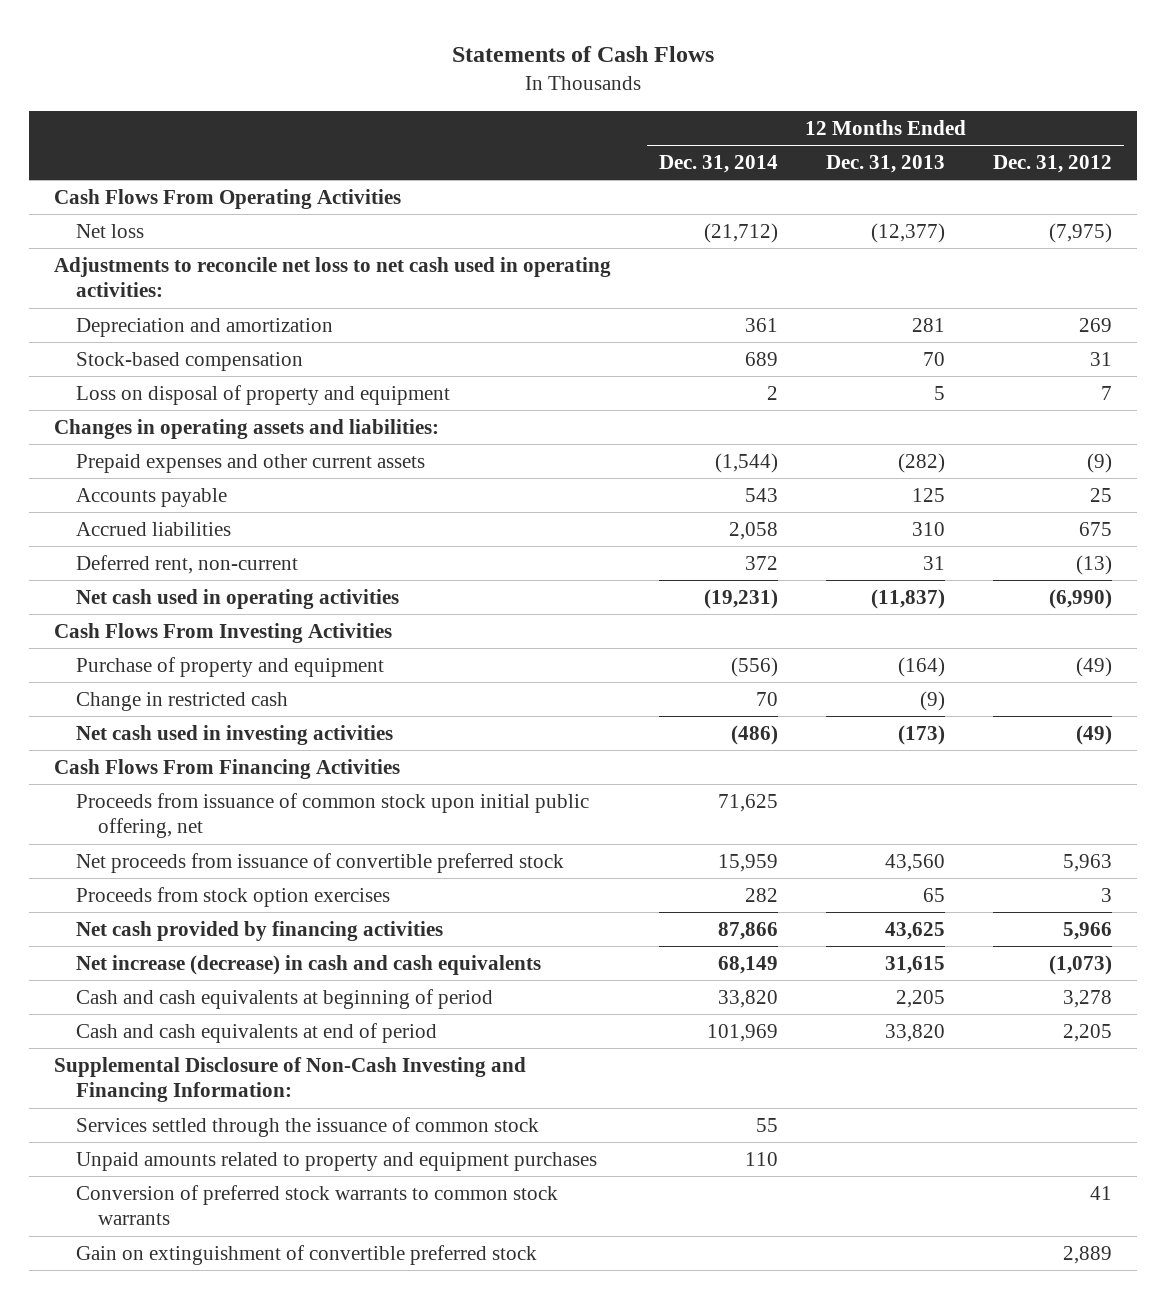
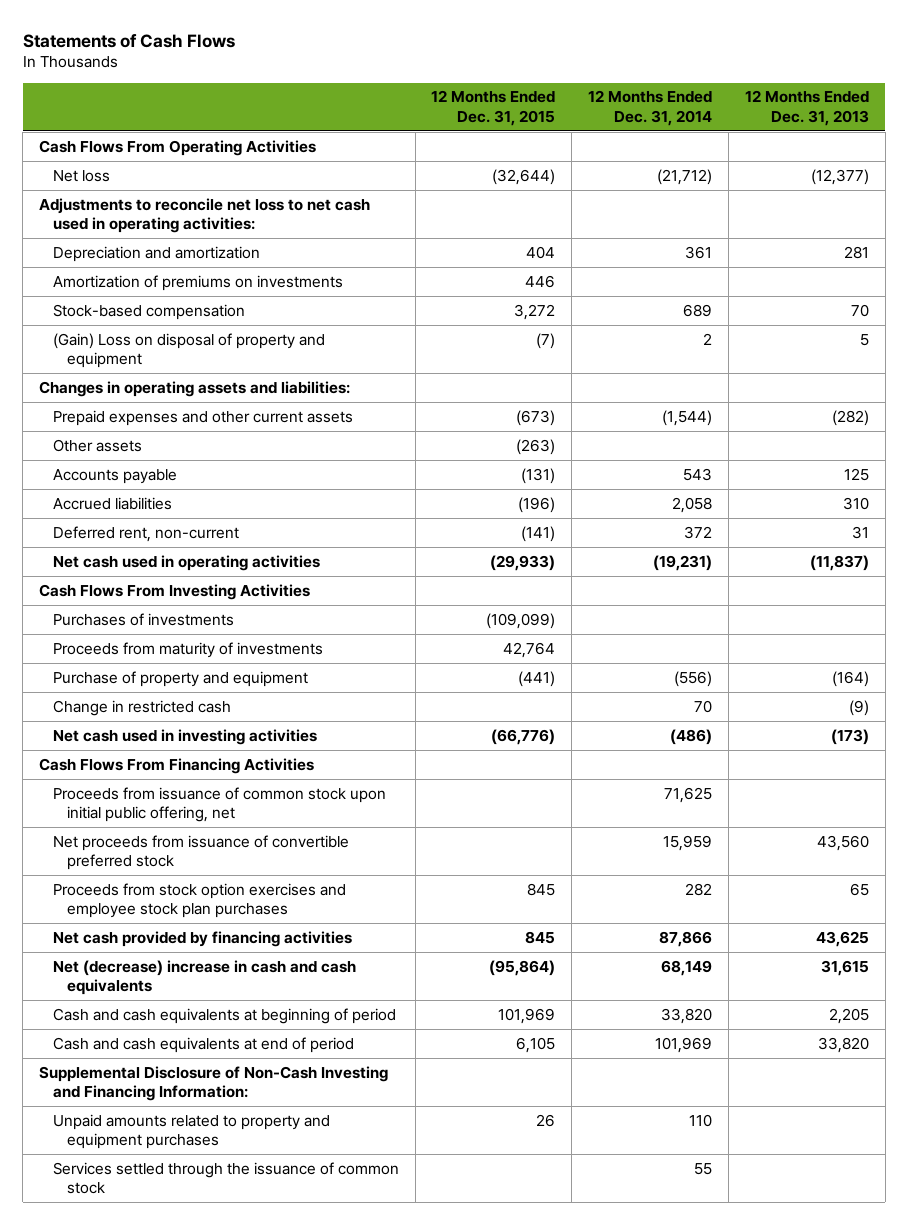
[993,155,1113,174] Dec. 31, 2012 -> none
none -> [431,90,556,126] 12 Months Ended Dec. 31, 2015
none -> [52,274,343,291] Amortization of premiums on investments
[75,384,450,405] Loss on disposal of property and equipment -> [52,332,325,369] (Gain) Loss on disposal of property and equipment
none -> [52,438,142,452] Other assets
none -> [52,612,234,626] Purchases of investments
none -> [52,641,323,658] Proceeds from maturity of investments
[75,886,390,907] Proceeds from stock option exercises -> [52,882,346,919] Proceeds from stock option exercises and employee stock plan purchases
[75,954,541,975] Net increase (decrease) in cash and cash equivalents -> [52,959,356,996] Net (decrease) increase in cash and cash equivalents
[75,1184,558,1226] Conversion of preferred stock warrants to common stock warrants -> none
[75,1244,537,1265] Gain on extinguishment of convertible preferred stock -> none
[75,1116,539,1137] Services settled through the issuance of common stock -> [52,1161,399,1195] Services settled through the issuance of common stock

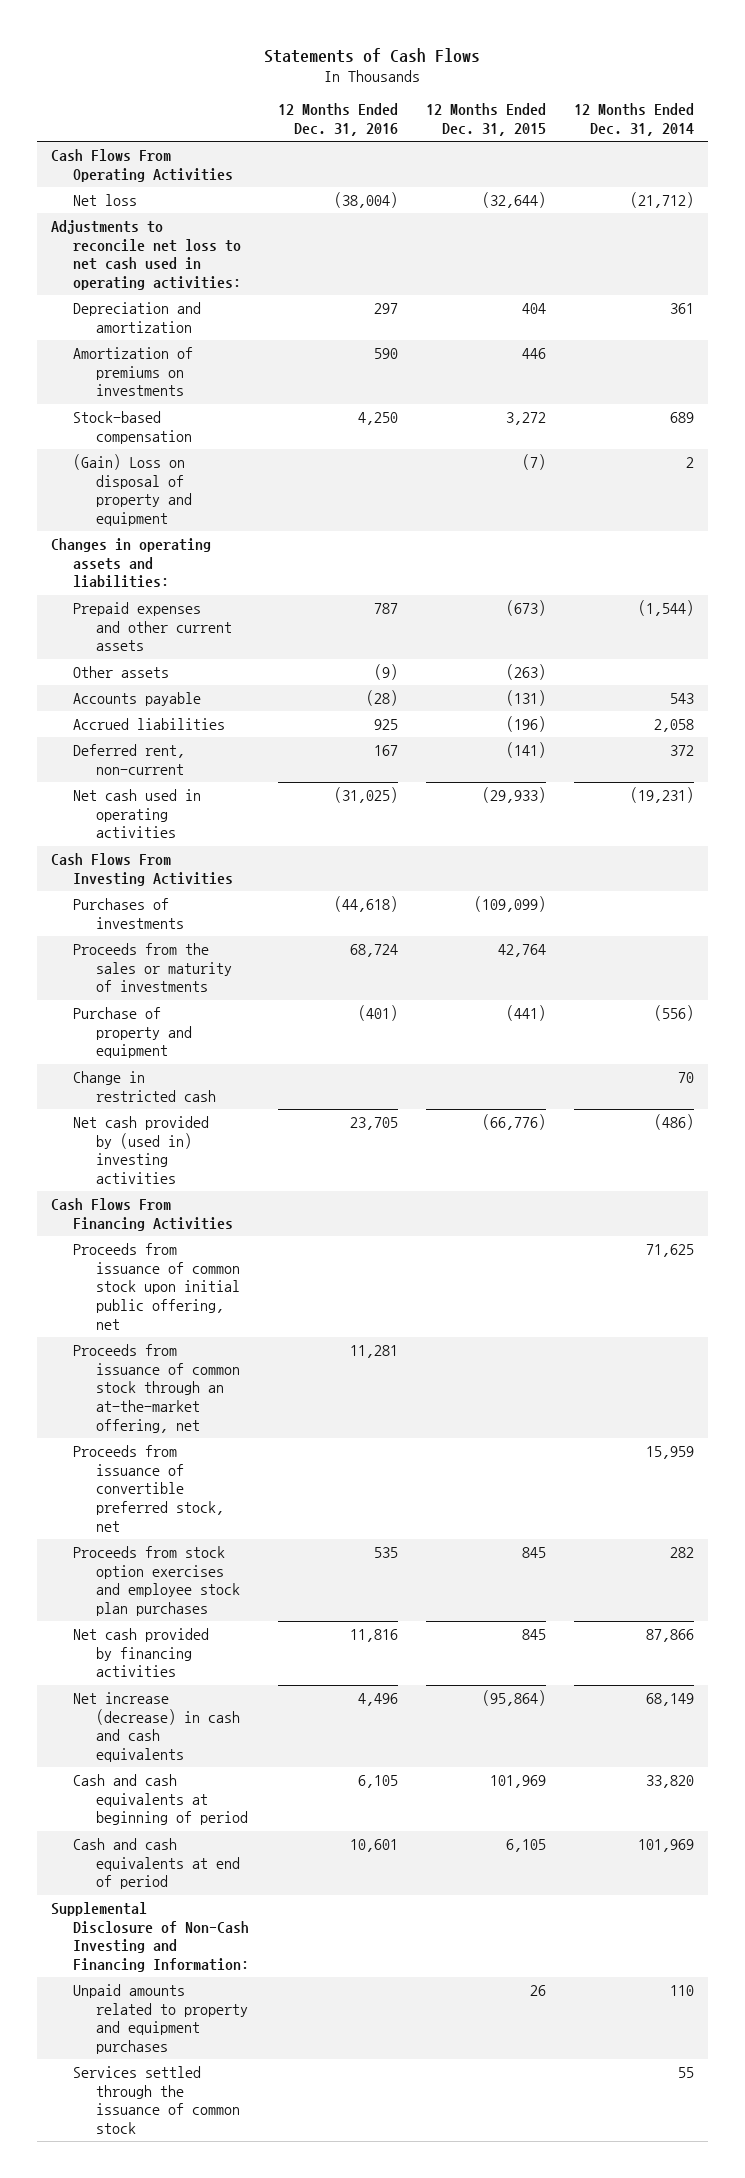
[744,90,869,126] 12 Months Ended Dec. 31, 2013 -> none
none -> [277,103,398,137] 12 Months Ended Dec. 31, 2016
[52,641,323,658] Proceeds from maturity of investments -> [73,942,232,993] Proceeds from the sales or maturity of investments
[52,728,317,745] Net cash used in investing activities -> [73,1115,210,1185] Net cash provided by (used in) investing activities
none -> [73,1343,240,1433] Proceeds from issuance of common stock through an at-the-market offering, net
[52,834,349,871] Net proceeds from issuance of convertible preferred stock -> [73,1444,224,1532] Proceeds from issuance of convertible preferred stock, net
[52,959,356,996] Net (decrease) increase in cash and cash equivalents -> [73,1691,240,1763] Net increase (decrease) in cash and cash equivalents

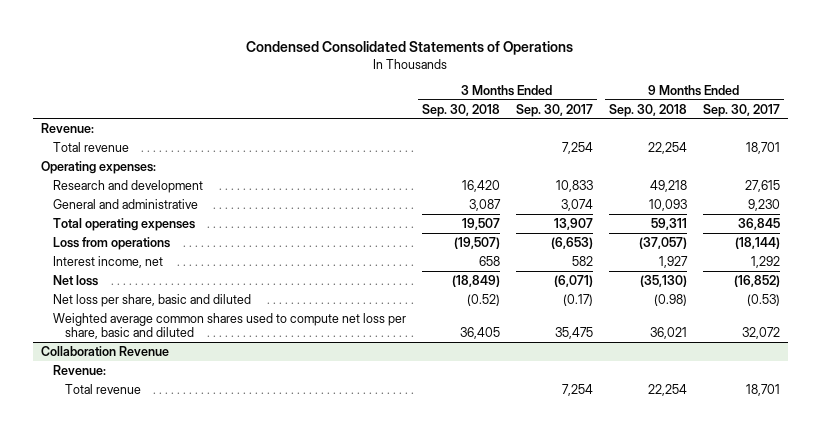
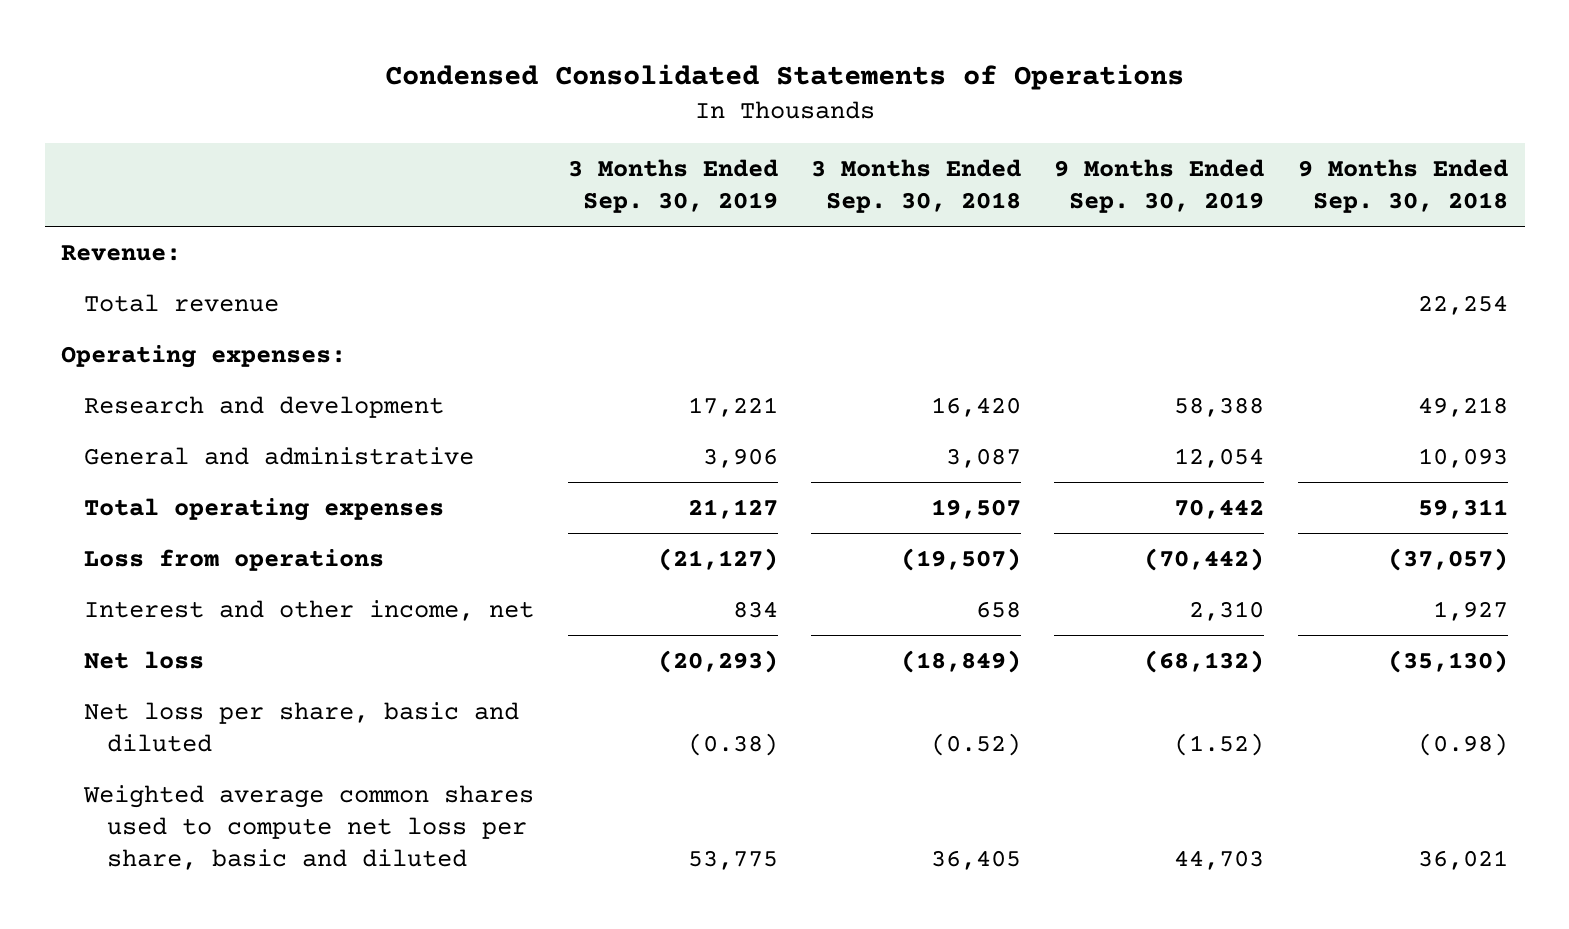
[515,103,593,117] Sep. 30, 2017 -> none
[702,103,780,117] Sep. 30, 2017 -> none
none -> [567,159,778,214] 3 Months Ended Sep. 30, 2019
none -> [1054,159,1265,214] 9 Months Ended Sep. 30, 2019
[52,255,163,268] Interest income, net -> [84,599,535,621] Interest and other income, net
[41,345,170,356] Collaboration Revenue -> none
[52,364,106,375] Revenue: -> none
[64,383,141,394] Total revenue -> none

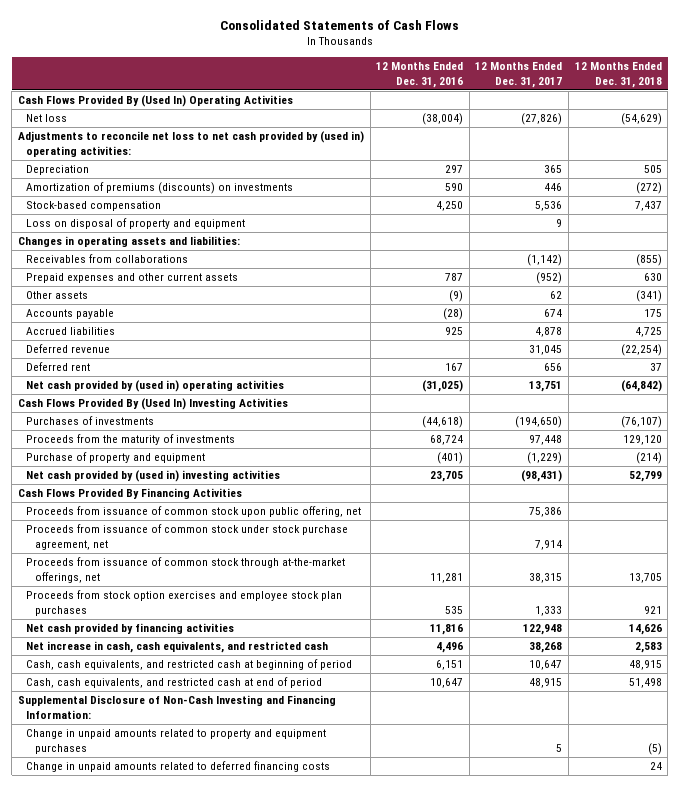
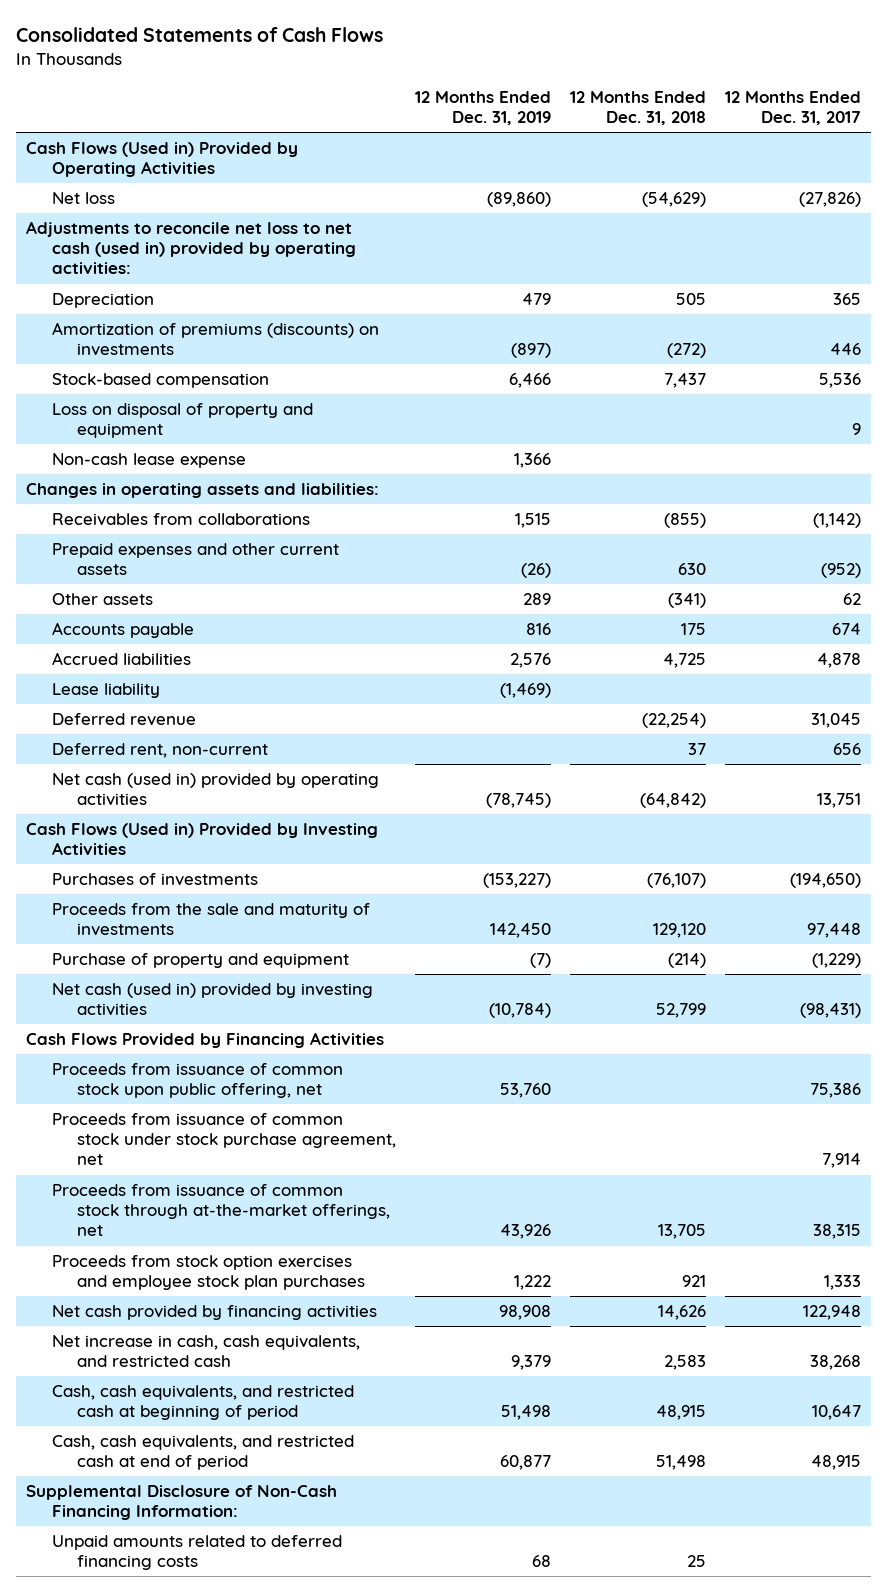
[376,62,464,89] 12 Months Ended Dec. 31, 2016 -> none
none -> [415,91,552,126] 12 Months Ended Dec. 31, 2019
[17,95,293,108] Cash Flows Provided By (Used In) Operating Activities -> [25,142,298,178] Cash Flows (Used in) Provided by Operating Activities
[17,131,364,158] Adjustments to reconcile net loss to net cash provided by (used in) operating activities: -> [25,221,356,275] Adjustments to reconcile net loss to net cash (used in) provided by operating activities:
none -> [51,453,246,469] Non-cash lease expense
none -> [51,683,160,699] Lease liability
[26,362,91,372] Deferred rent -> [51,743,268,759] Deferred rent, non-current
[26,380,285,393] Net cash provided by (used in) operating activities -> [51,773,379,807] Net cash (used in) provided by operating activities
[17,398,288,411] Cash Flows Provided By (Used In) Investing Activities -> [25,823,378,856] Cash Flows (Used in) Provided by Investing Activities
[26,434,236,446] Proceeds from the maturity of investments -> [51,903,370,937] Proceeds from the sale and maturity of investments
[26,470,281,483] Net cash provided by (used in) investing activities -> [51,983,373,1017] Net cash (used in) provided by investing activities
[17,488,242,500] Cash Flows Provided By Financing Activities -> [25,1032,384,1049] Cash Flows Provided by Financing Activities
[26,729,327,755] Change in unpaid amounts related to property and equipment purchases -> none
[17,695,336,720] Supplemental Disclosure of Non-Cash Investing and Financing Information: -> [25,1485,337,1521] Supplemental Disclosure of Non-Cash Financing Information:
[26,761,331,773] Change in unpaid amounts related to deferred financing costs -> [51,1535,342,1571] Unpaid amounts related to deferred financing costs
[649,762,662,771] 24 -> [687,1555,707,1568] 25

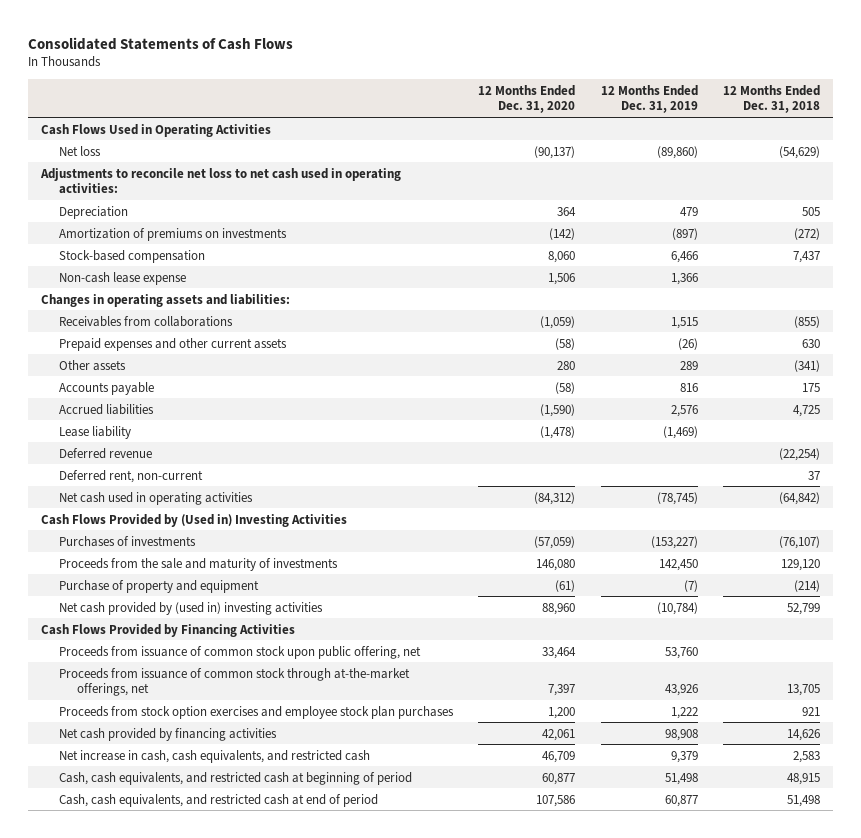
[725,91,862,126] 12 Months Ended Dec. 31, 2017 -> none
none -> [478,84,576,114] 12 Months Ended Dec. 31, 2020
[25,142,298,178] Cash Flows (Used in) Provided by Operating Activities -> [41,123,272,137] Cash Flows Used in Operating Activities
[25,221,356,275] Adjustments to reconcile net loss to net cash (used in) provided by operating activities: -> [40,167,402,195] Adjustments to reconcile net loss to net cash used in operating activities:
[51,322,379,357] Amortization of premiums (discounts) on investments -> [59,227,288,241] Amortization of premiums on investments
[51,403,313,439] Loss on disposal of property and equipment -> none
[51,773,379,807] Net cash (used in) provided by operating activities -> [59,491,254,505] Net cash used in operating activities
[25,823,378,856] Cash Flows (Used in) Provided by Investing Activities -> [41,513,348,527] Cash Flows Provided by (Used in) Investing Activities
[51,983,373,1017] Net cash (used in) provided by investing activities -> [59,601,324,615] Net cash provided by (used in) investing activities
[51,1113,397,1166] Proceeds from issuance of common stock under stock purchase agreement, net -> none
[25,1485,337,1521] Supplemental Disclosure of Non-Cash Financing Information: -> none
[51,1535,342,1571] Unpaid amounts related to deferred financing costs -> none

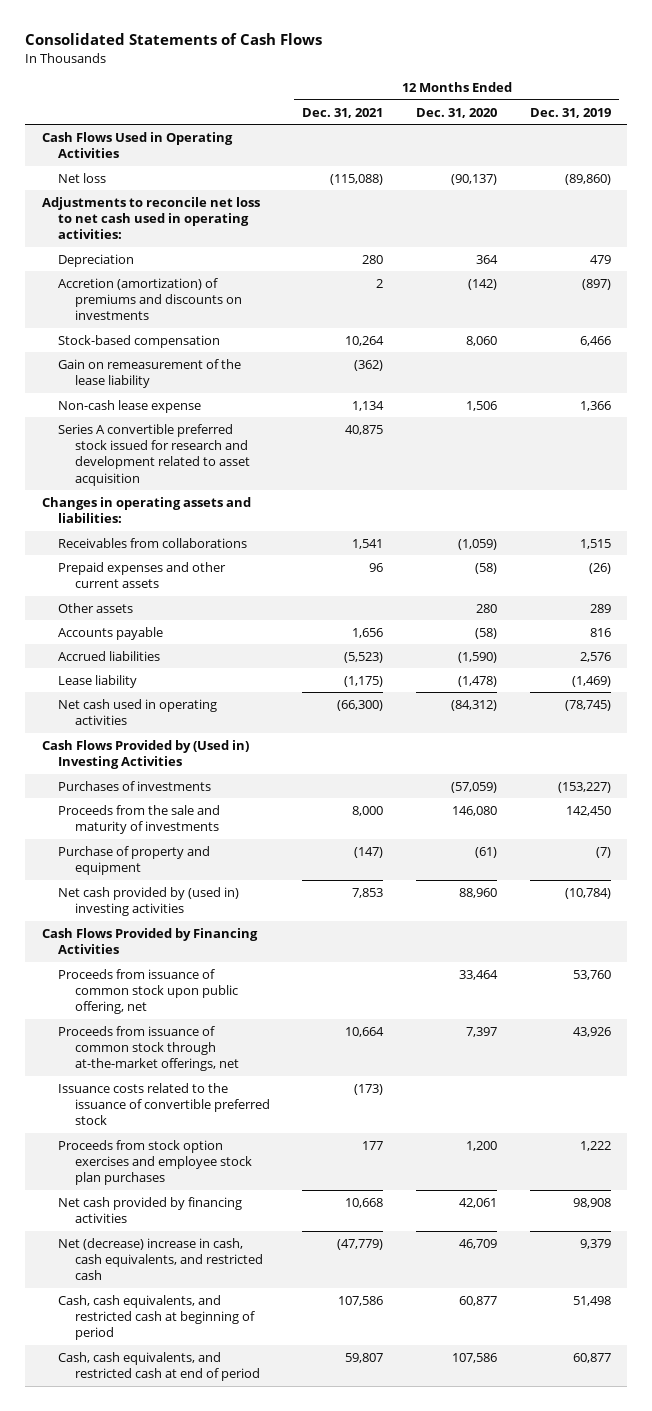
[723,84,821,114] 12 Months Ended Dec. 31, 2018 -> none
none -> [302,107,384,118] Dec. 31, 2021
[59,227,288,241] Amortization of premiums on investments -> [58,277,242,321] Accretion (amortization) of premiums and discounts on investments
none -> [58,358,242,388] Gain on remeasurement of the lease liability
none -> [58,423,250,486] Series A convertible preferred stock issued for research and development related to asset acquisition
[59,447,153,459] Deferred revenue -> none
[59,469,204,483] Deferred rent, non-current -> none
none -> [58,1082,270,1126] Issuance costs related to the issuance of convertible preferred stock
[59,749,371,763] Net increase in cash, cash equivalents, and restricted cash -> [58,1237,263,1281] Net (decrease) increase in cash, cash equivalents, and restricted cash

